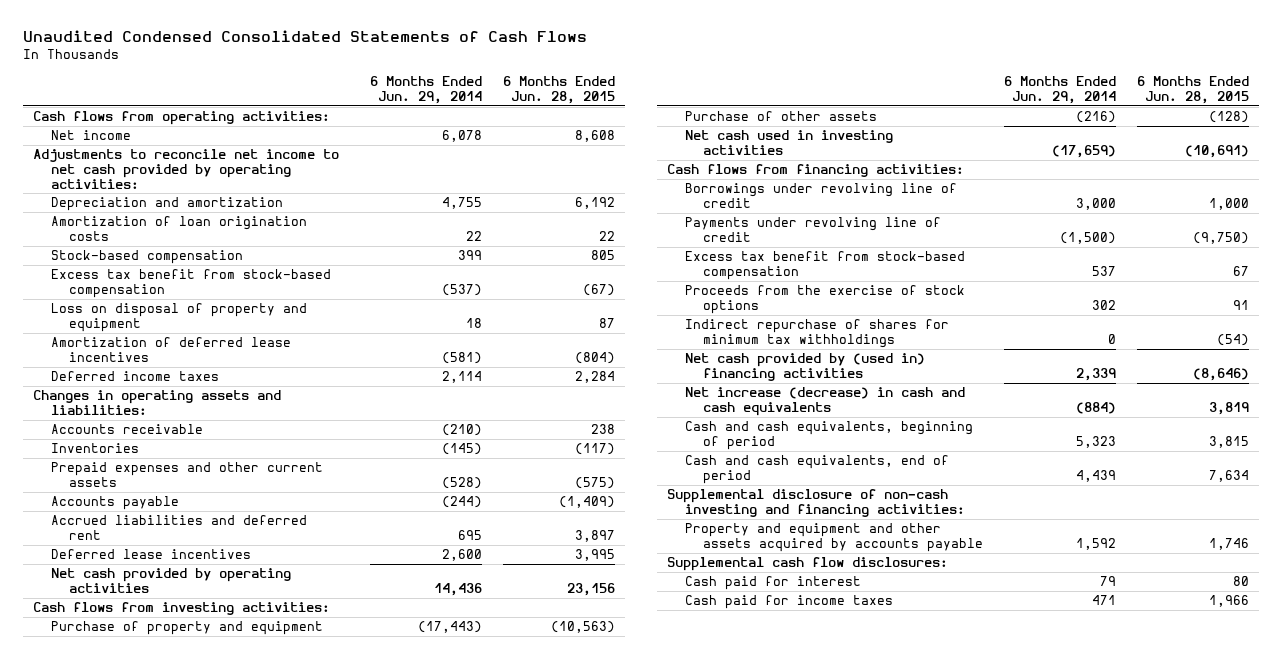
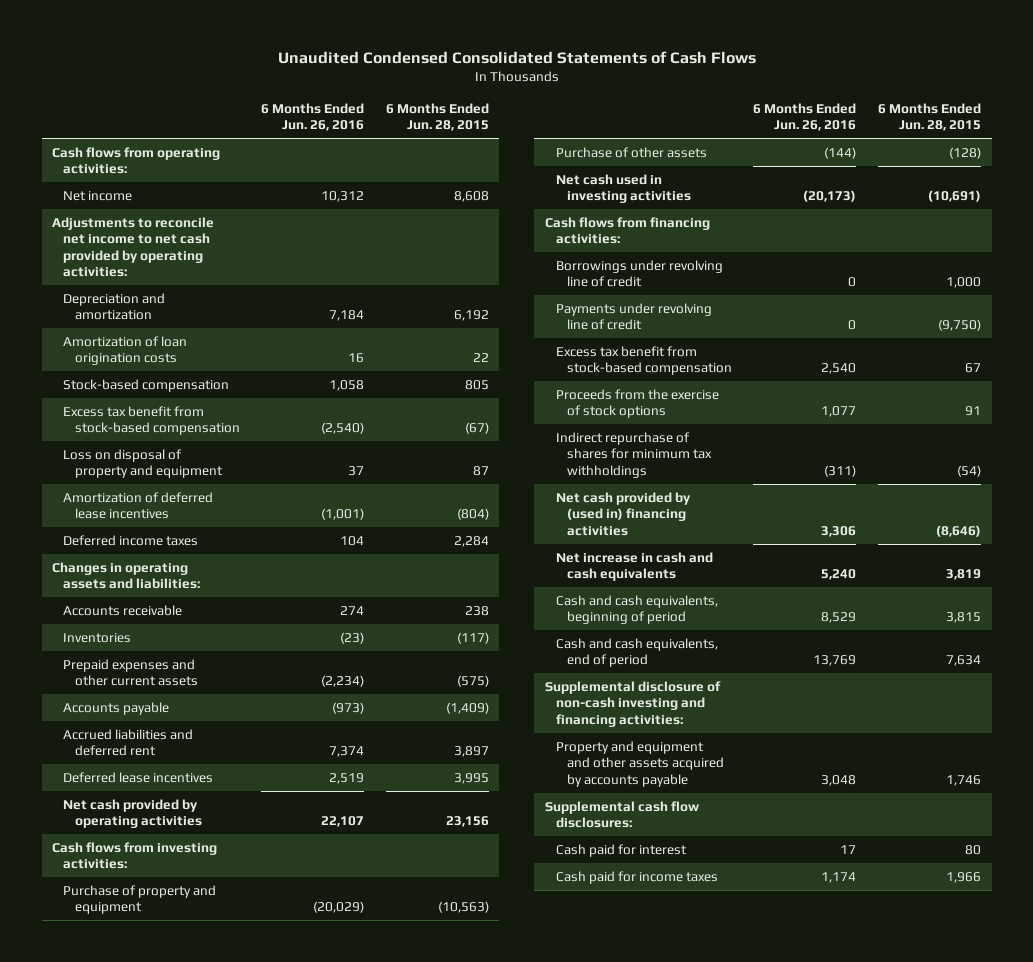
[369,76,482,104] 6 Months Ended Jun. 29, 2014 -> none
none -> [261,102,365,132] 6 Months Ended Jun. 26, 2016
[684,387,965,416] Net increase (decrease) in cash and cash equivalents -> [555,551,713,582] Net increase in cash and cash equivalents

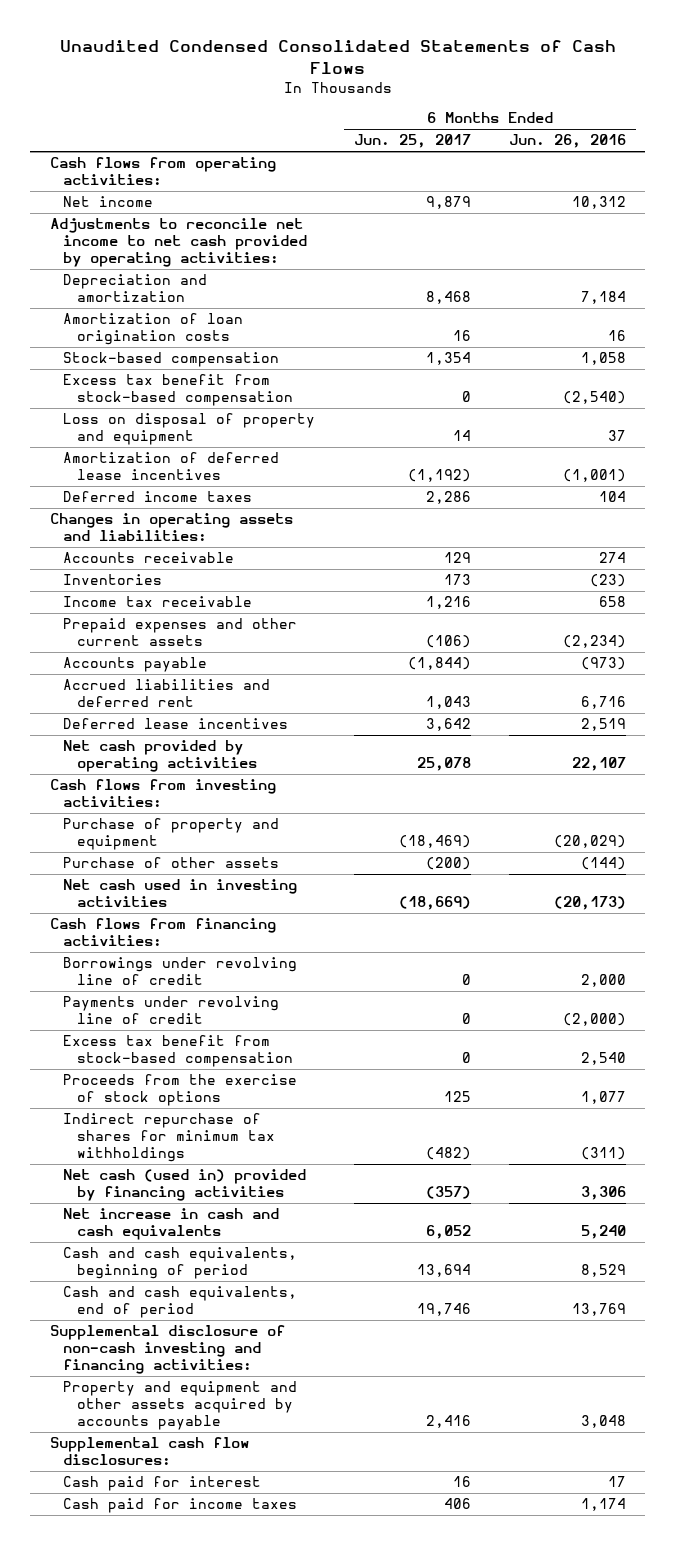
[385,102,489,132] 6 Months Ended Jun. 28, 2015 -> none
none -> [353,134,471,149] Jun. 25, 2017
none -> [63,596,253,608] Income tax receivable
[329,746,365,758] 7,374 -> [581,696,627,710] 6,716
[848,277,857,288] 0 -> [581,974,627,988] 2,000
[848,320,857,331] 0 -> [563,1013,627,1027] (2,000)
[555,491,691,536] Net cash provided by (used in) financing activities -> [63,1169,307,1202] Net cash (used in) provided by financing activities

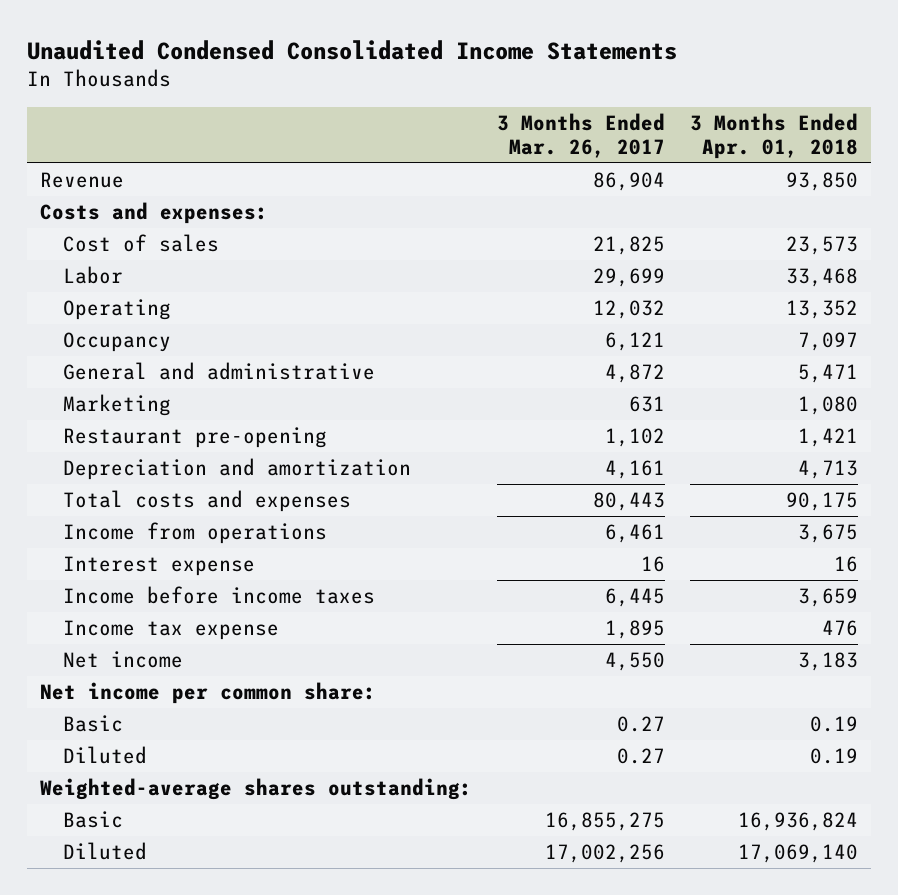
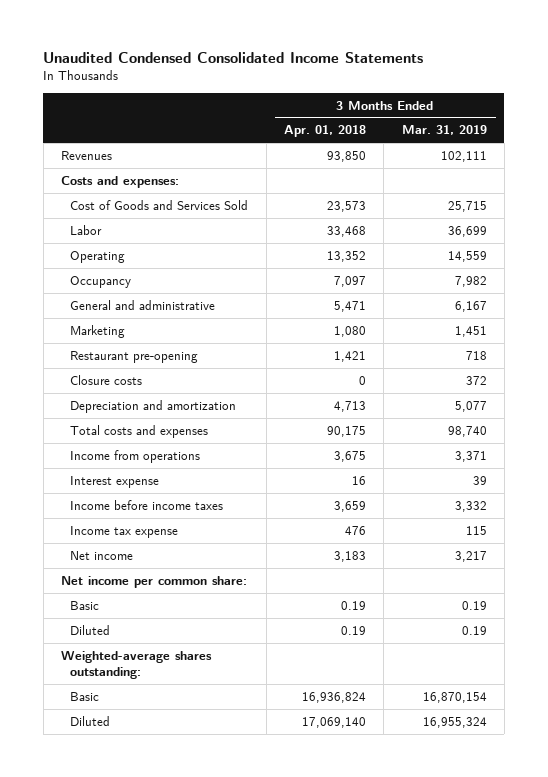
[496,112,665,159] 3 Months Ended Mar. 26, 2017 -> none
none -> [401,125,487,136] Mar. 31, 2019
[39,172,124,189] Revenue -> [61,150,113,160] Revenues
[63,234,220,253] Cost of sales -> [70,199,249,210] Cost of Goods and Services Sold
none -> [70,374,143,385] Closure costs

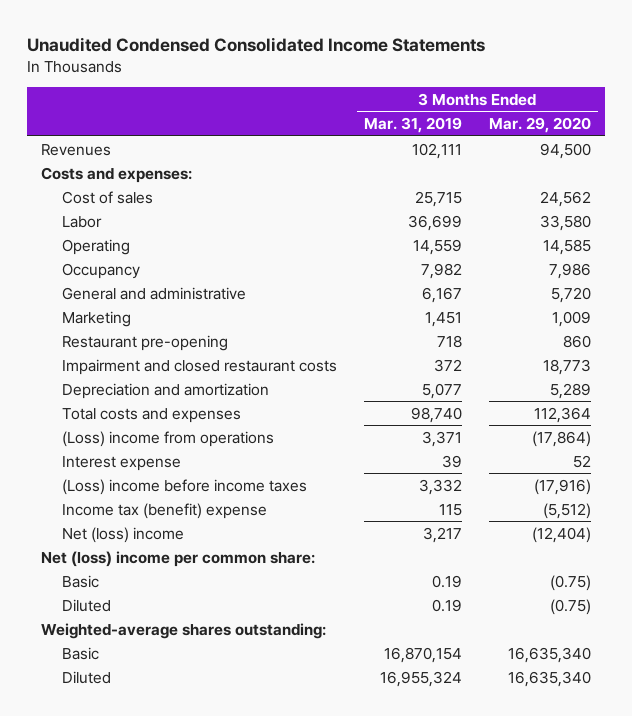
[284,125,367,138] Apr. 01, 2018 -> none
none -> [489,116,592,133] Mar. 29, 2020
[70,199,249,210] Cost of Goods and Services Sold -> [61,190,153,204] Cost of sales
[70,374,143,385] Closure costs -> [61,358,337,375] Impairment and closed restaurant costs
[70,449,201,463] Income from operations -> [61,430,274,447] (Loss) income from operations
[70,499,224,510] Income before income taxes -> [61,478,307,495] (Loss) income before income taxes
[70,525,179,538] Income tax expense -> [61,502,267,519] Income tax (benefit) expense
[70,550,134,560] Net income -> [61,526,184,543] Net (loss) income
[61,575,248,588] Net income per common share: -> [41,550,316,567] Net (loss) income per common share:

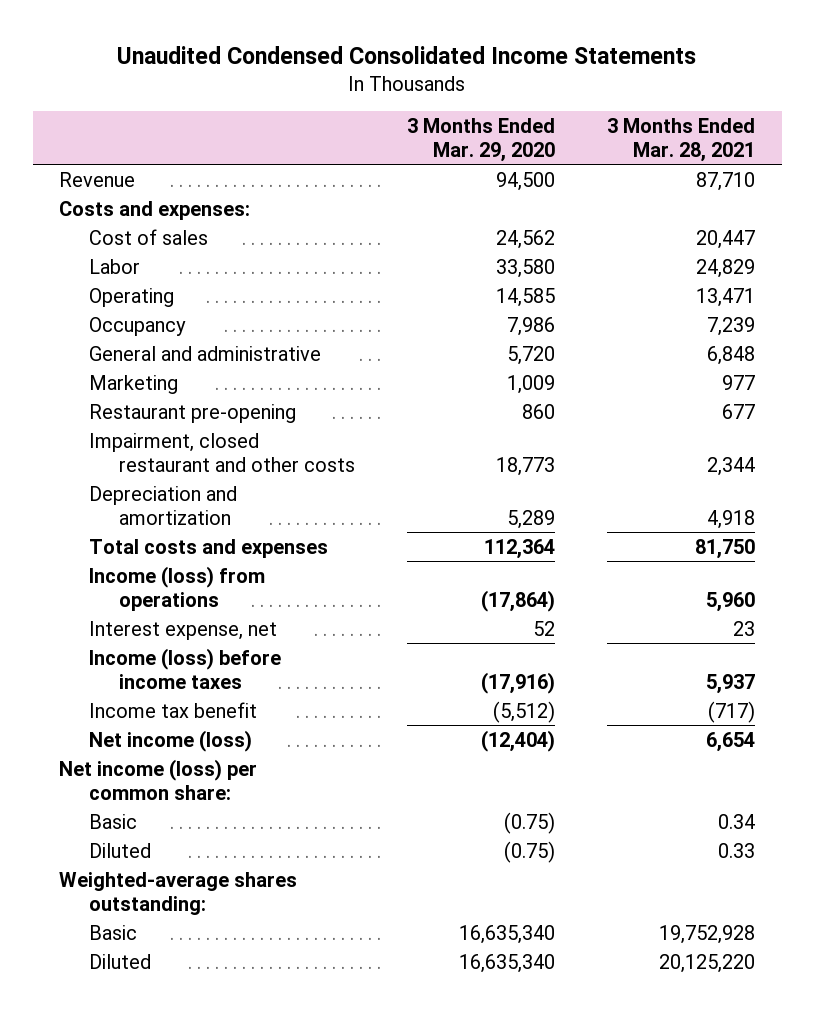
[363,116,462,133] Mar. 31, 2019 -> none
none -> [607,117,756,162] 3 Months Ended Mar. 28, 2021
[41,143,112,156] Revenues -> [59,171,136,187] Revenue
[61,358,337,375] Impairment and closed restaurant costs -> [88,432,355,472] Impairment, closed restaurant and other costs
[61,430,274,447] (Loss) income from operations -> [88,565,265,611] Income (loss) from operations
[61,455,181,471] Interest expense -> [88,620,277,640] Interest expense, net
[61,478,307,495] (Loss) income before income taxes -> [88,647,281,689] Income (loss) before income taxes
[61,502,267,519] Income tax (benefit) expense -> [88,701,257,718] Income tax benefit
[61,526,184,543] Net (loss) income -> [88,729,252,752] Net income (loss)
[41,550,316,567] Net (loss) income per common share: -> [59,758,258,800] Net income (loss) per common share:

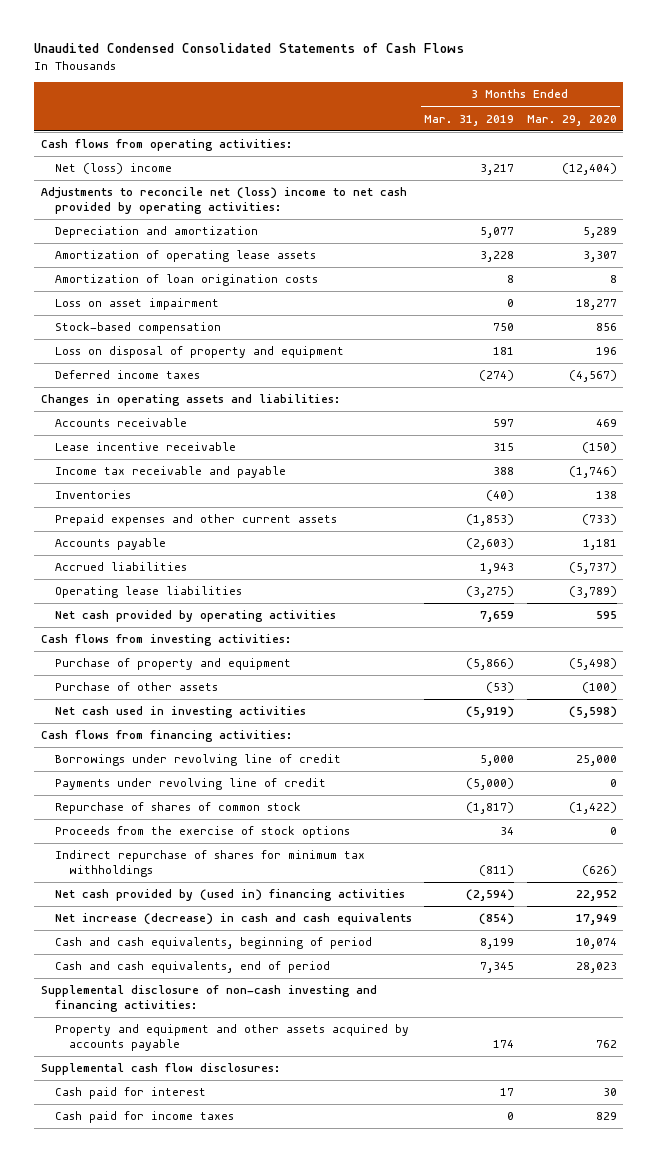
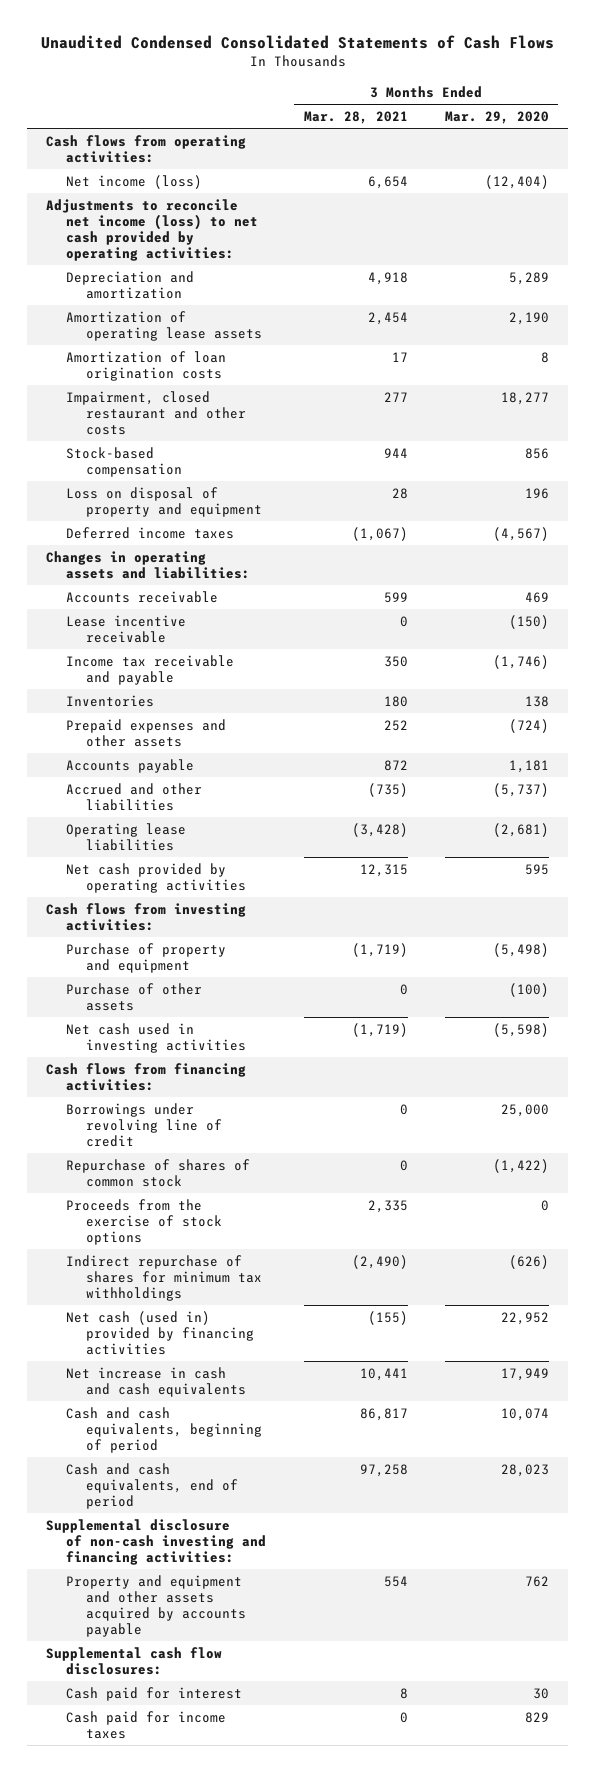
[424,114,515,126] Mar. 31, 2019 -> none
none -> [303,110,408,124] Mar. 28, 2021
[54,163,172,175] Net (loss) income -> [66,174,203,189] Net income (loss)
[40,187,407,215] Adjustments to reconcile net (loss) income to net cash provided by operating activities: -> [46,198,259,261] Adjustments to reconcile net income (loss) to net cash provided by operating activities:
[582,251,617,263] 3,307 -> [509,311,550,325] 2,190
[54,298,219,311] Loss on asset impairment -> [66,390,246,435] Impairment, closed restaurant and other costs
[54,514,337,527] Prepaid expenses and other current assets -> [66,718,227,747] Prepaid expenses and other assets
[581,514,617,526] (733) -> [509,718,550,733] (724)
[54,562,187,572] Accrued liabilities -> [66,782,203,811] Accrued and other liabilities
[568,586,617,599] (3,789) -> [493,822,550,837] (2,681)
[54,778,326,791] Payments under revolving line of credit -> none
[54,889,405,902] Net cash provided by (used in) financing activities -> [66,1310,254,1355] Net cash (used in) provided by financing activities
[54,913,412,926] Net increase (decrease) in cash and cash equivalents -> [66,1366,246,1397] Net increase in cash and cash equivalents

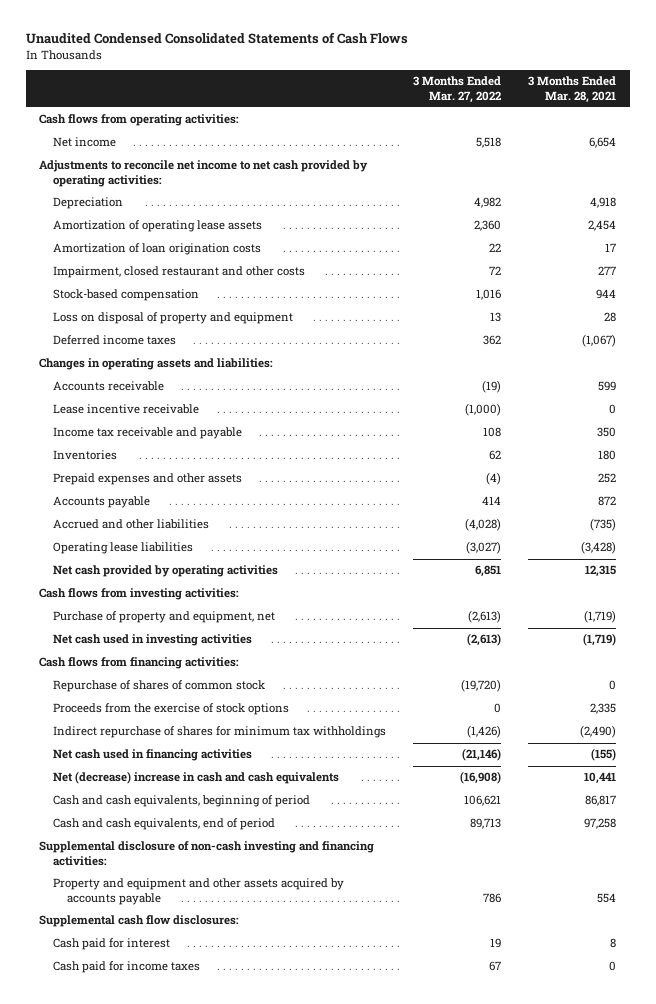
[445,110,550,124] Mar. 29, 2020 -> none
none -> [413,76,502,103] 3 Months Ended Mar. 27, 2022
[66,174,203,189] Net income (loss) -> [52,137,116,148] Net income
[46,198,259,261] Adjustments to reconcile net income (loss) to net cash provided by operating activities: -> [39,160,369,187] Adjustments to reconcile net income to net cash provided by operating activities:
[66,270,195,299] Depreciation and amortization -> [52,197,123,210] Depreciation
[66,982,203,1011] Purchase of other assets -> none
[66,942,227,973] Purchase of property and equipment -> [52,611,275,624] Purchase of property and equipment, net
[66,1102,222,1147] Borrowings under revolving line of credit -> none
[66,1310,254,1355] Net cash (used in) provided by financing activities -> [52,749,252,762] Net cash used in financing activities
[66,1366,246,1397] Net increase in cash and cash equivalents -> [52,771,339,785] Net (decrease) increase in cash and cash equivalents

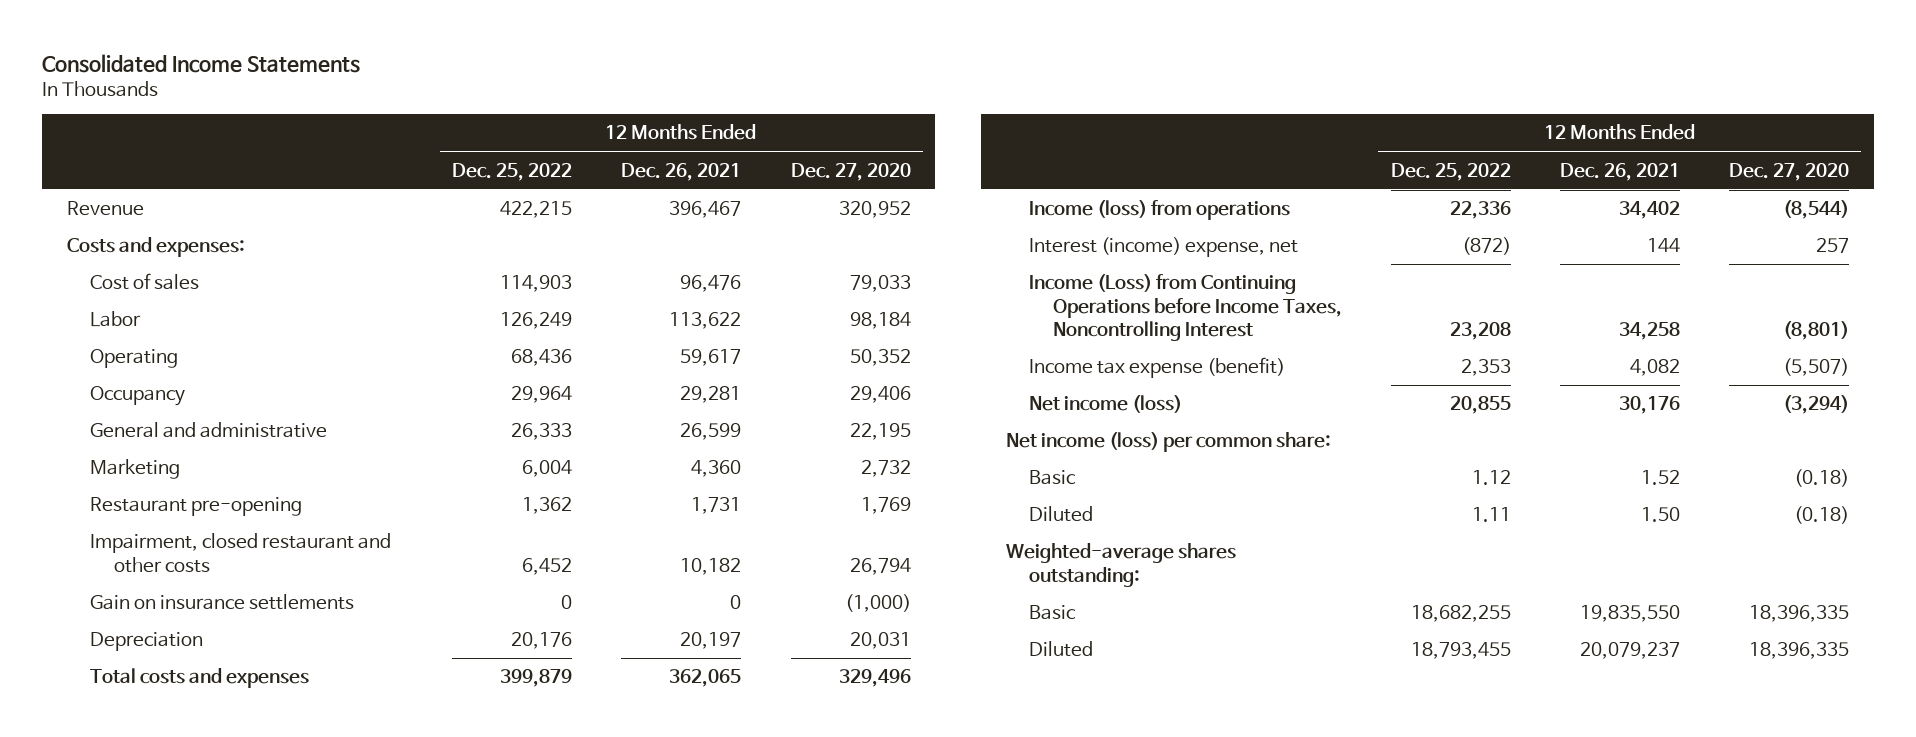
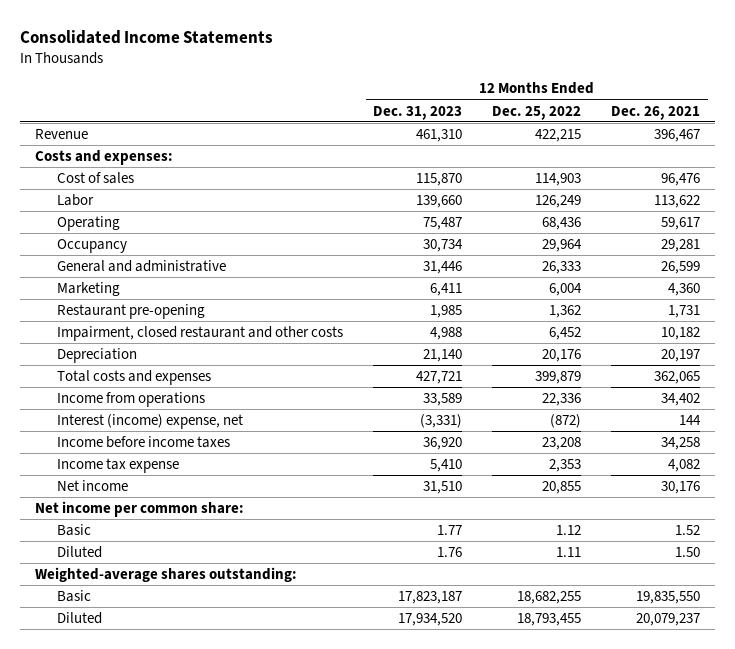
[790,162,911,181] Dec. 27, 2020 -> none
none -> [373,105,463,120] Dec. 31, 2023
[90,594,355,611] Gain on insurance settlements -> none
[1029,200,1291,221] Income (loss) from operations -> [57,391,206,407] Income from operations
[1029,274,1342,341] Income (Loss) from Continuing Operations before Income Taxes, Noncontrolling Interest -> [57,435,231,448] Income before income taxes
[1029,357,1286,379] Income tax expense (benefit) -> [57,457,180,473] Income tax expense
[1029,395,1183,414] Net income (loss) -> [57,479,129,491] Net income
[1005,432,1331,453] Net income (loss) per common share: -> [34,500,244,517] Net income per common share:

